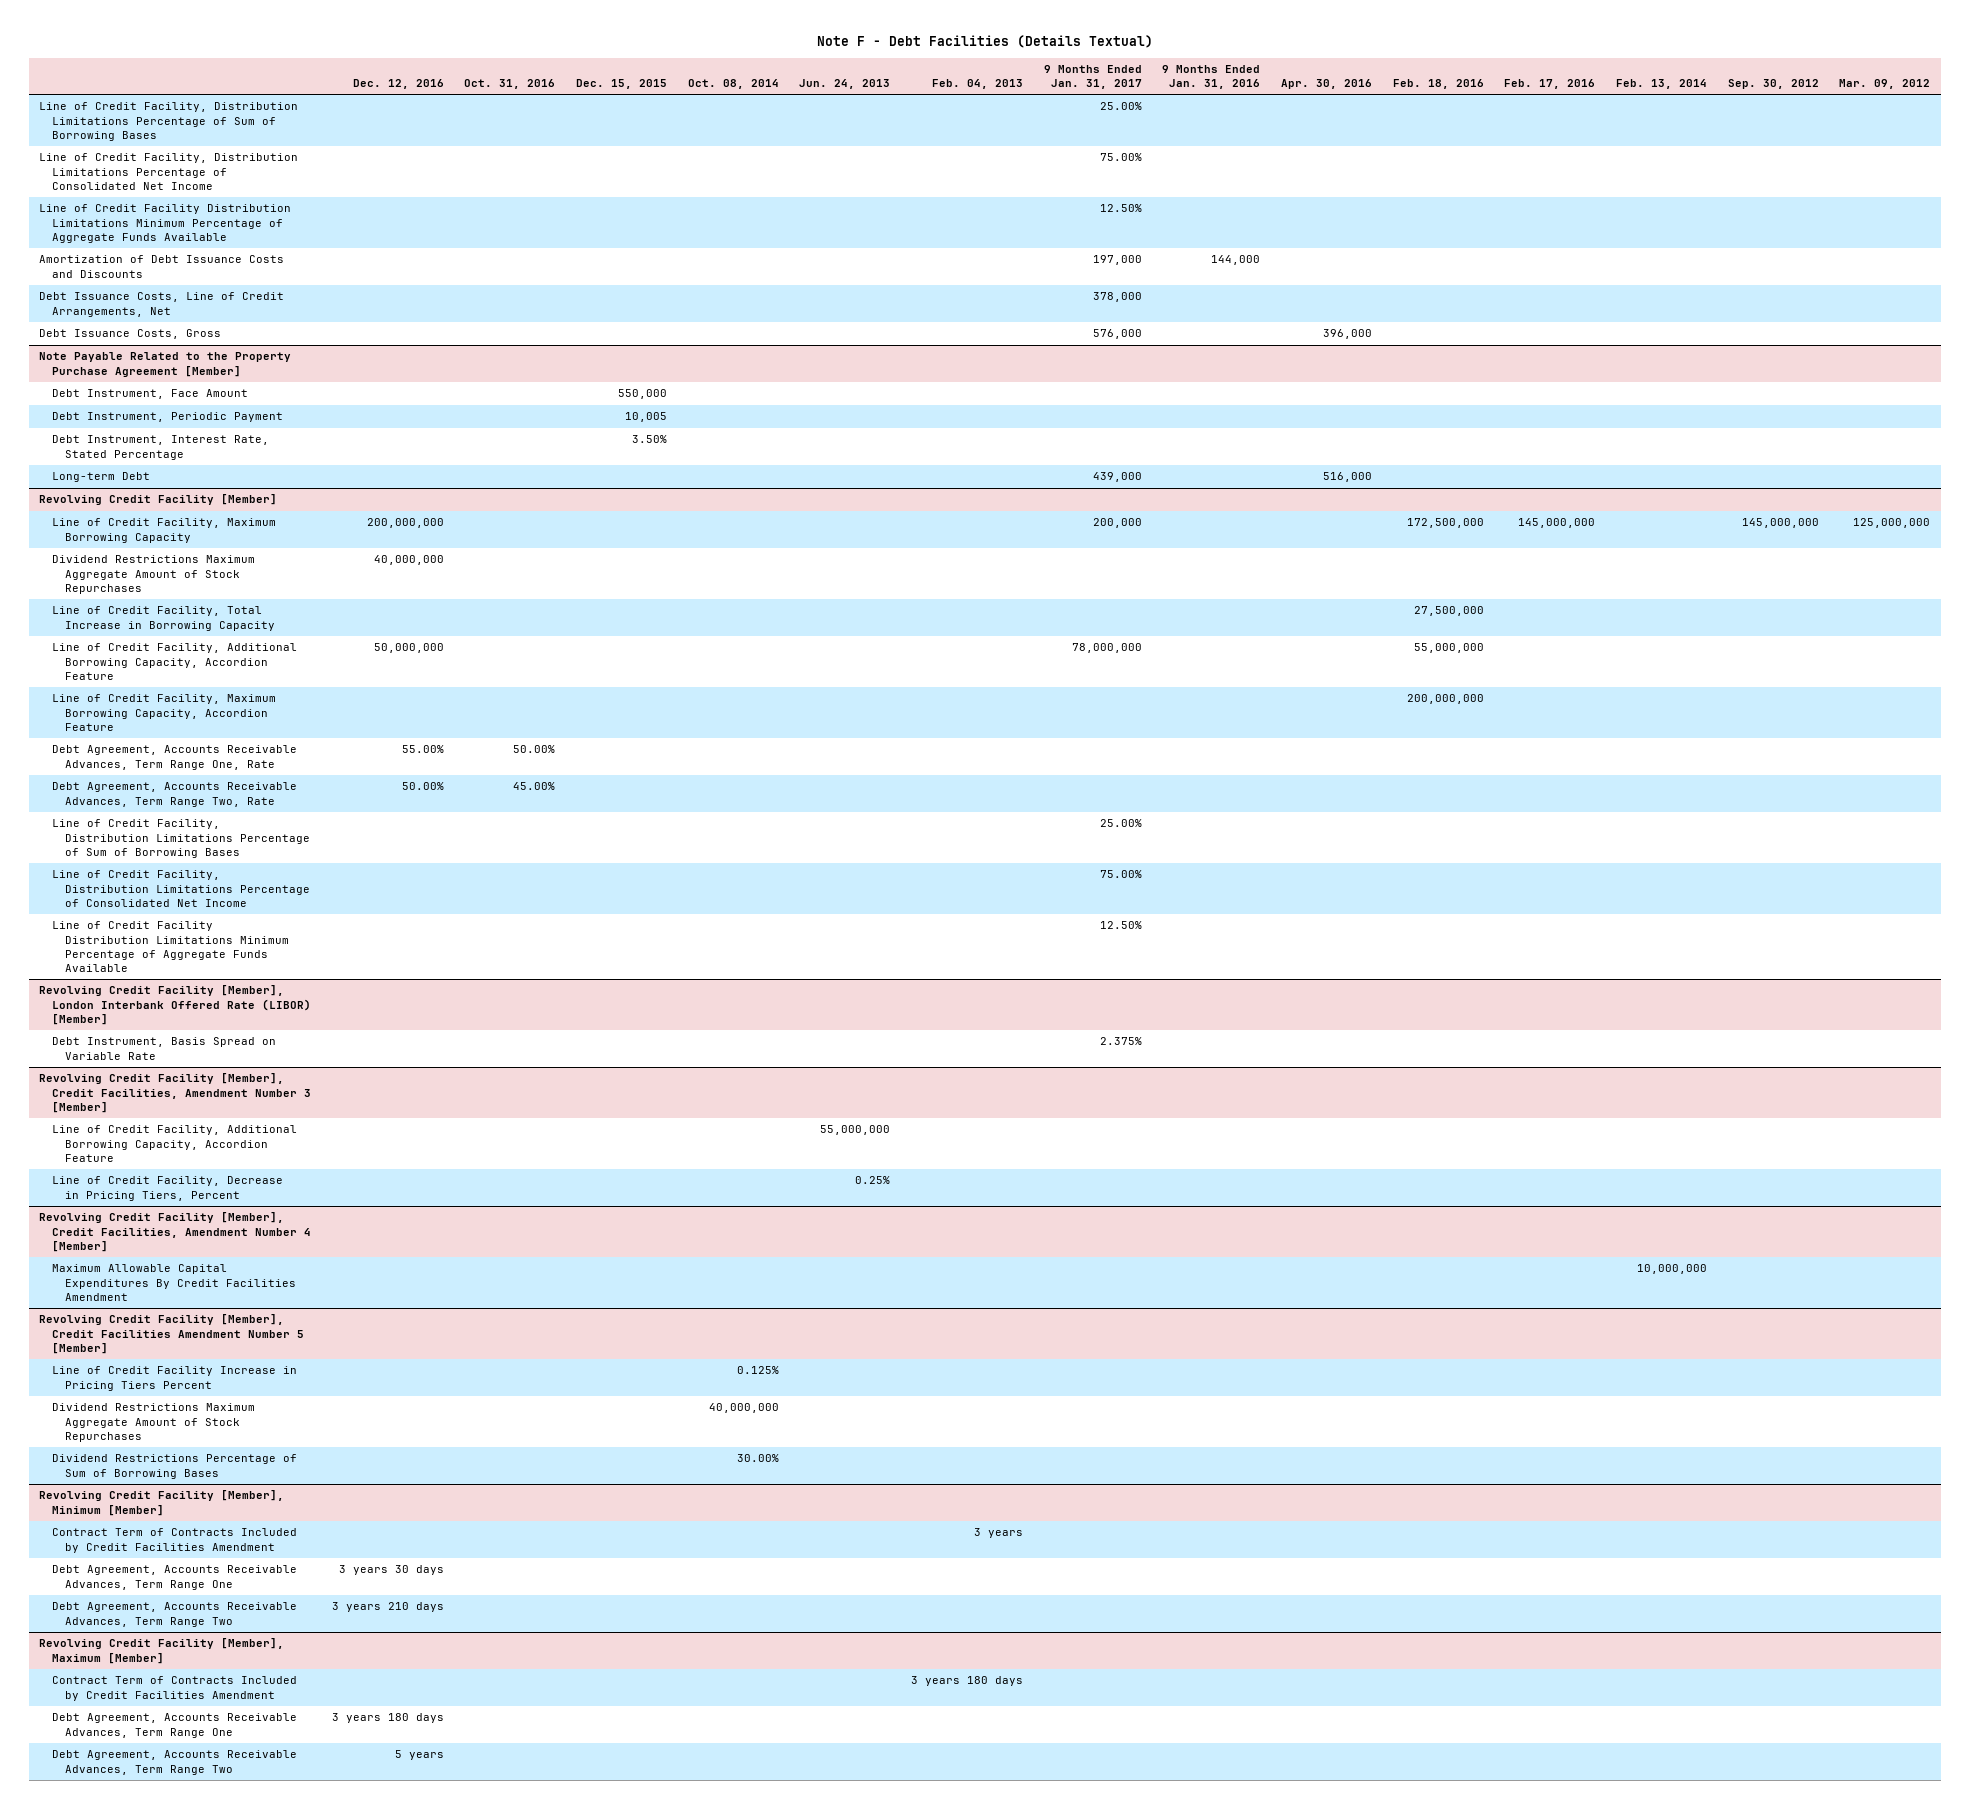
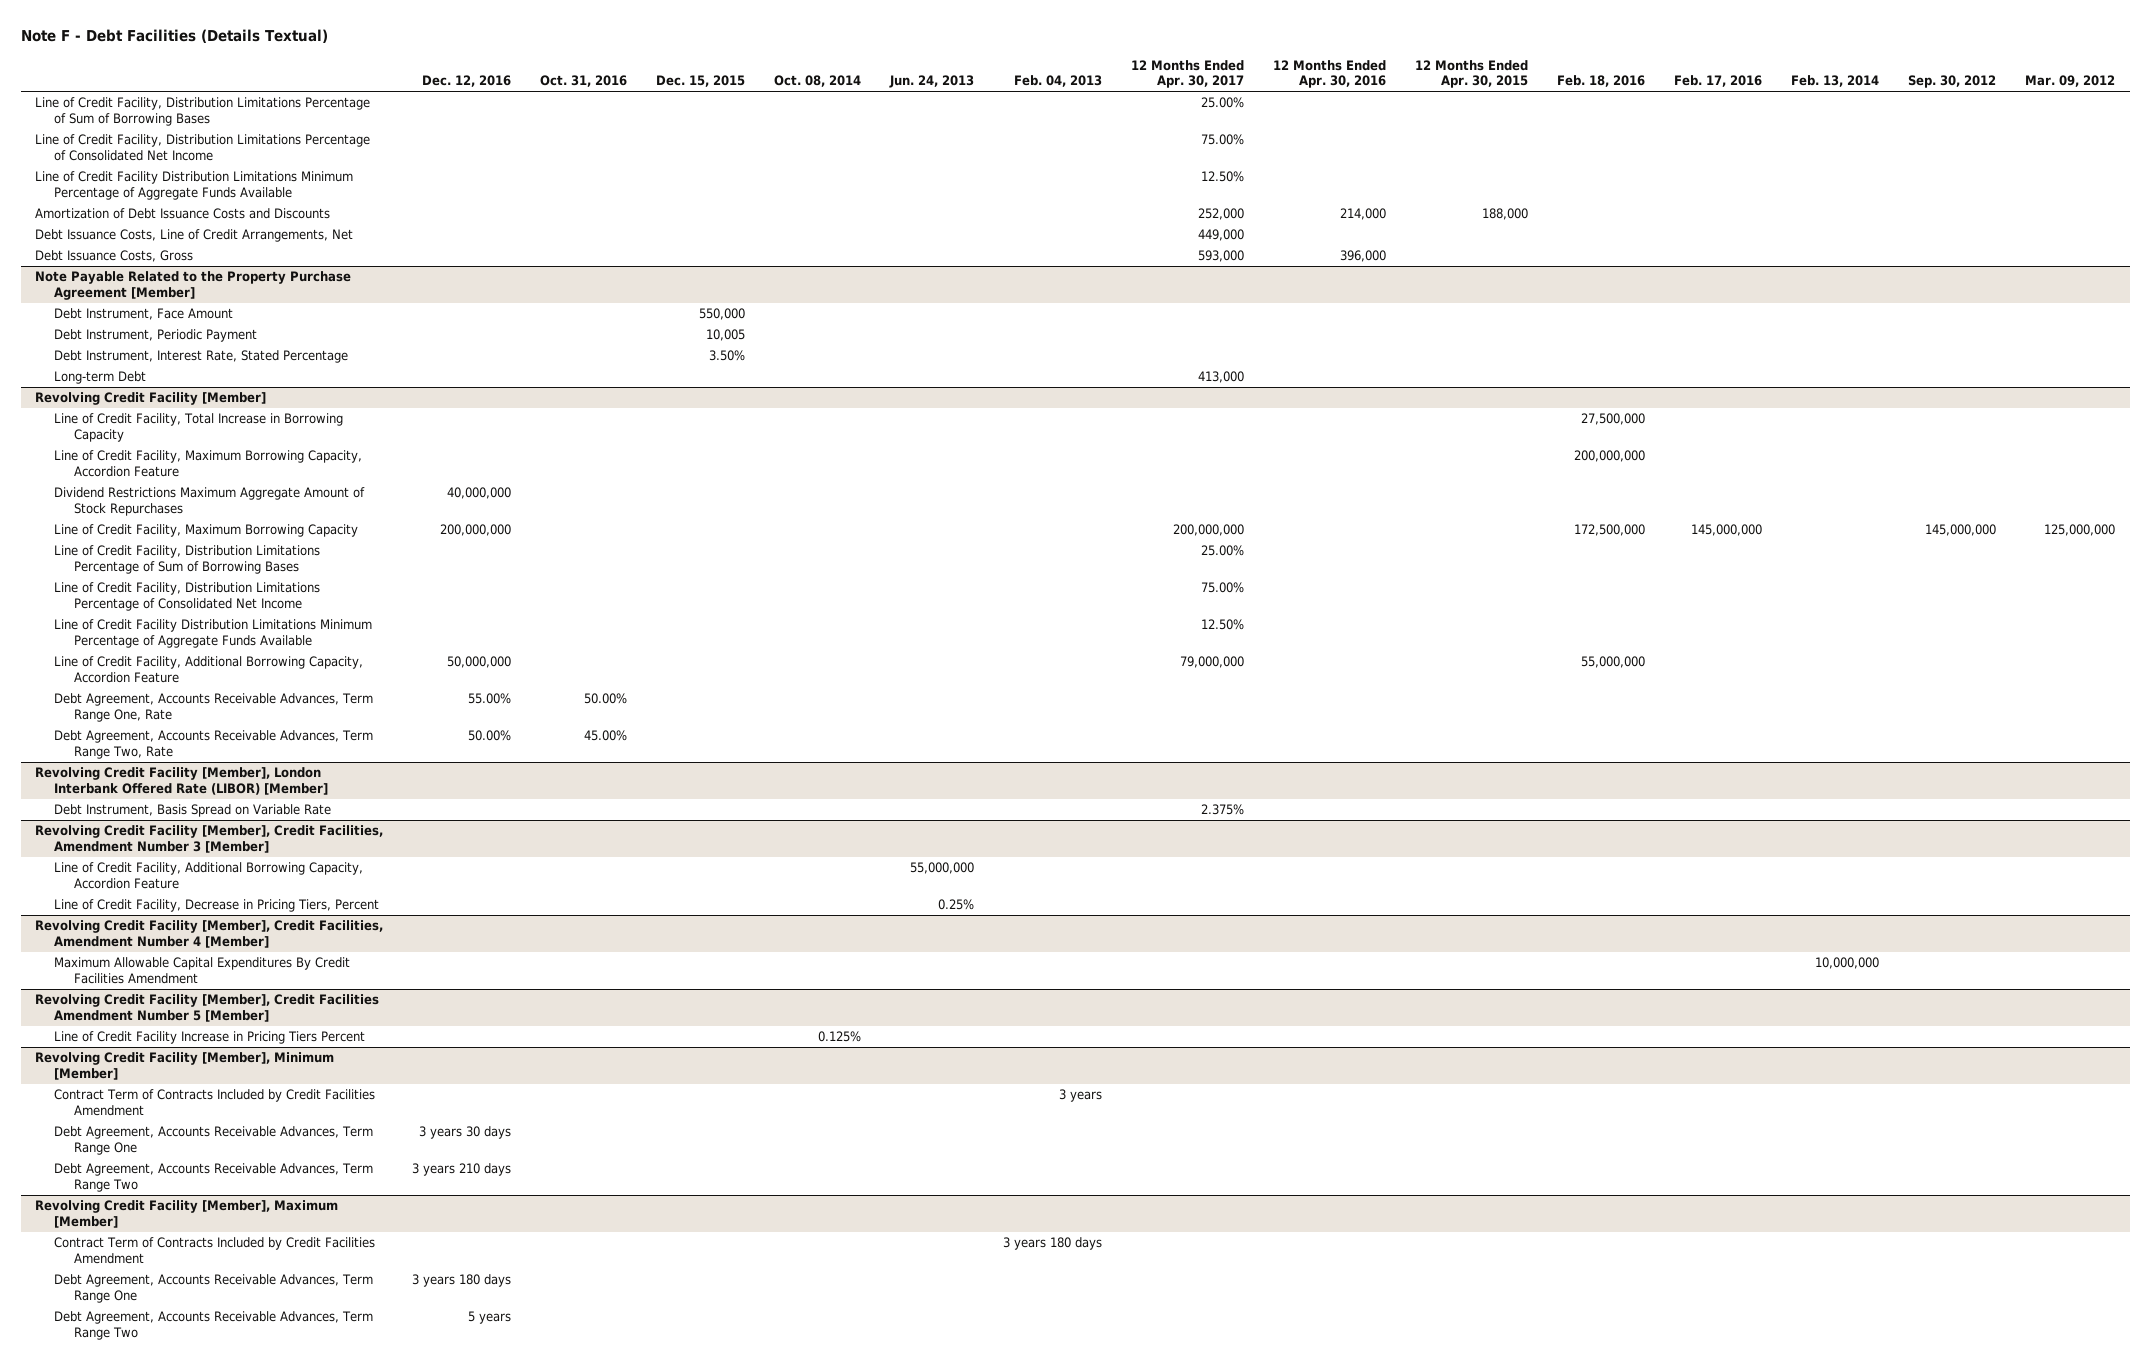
[1043,65,1142,90] 9 Months Ended Jan. 31, 2017 -> none
[1162,65,1261,90] 9 Months Ended Jan. 31, 2016 -> none
[1281,79,1373,90] Apr. 30, 2016 -> none
none -> [1131,59,1245,89] 12 Months Ended Apr. 30, 2017
none -> [1273,59,1387,89] 12 Months Ended Apr. 30, 2016
none -> [1415,59,1529,89] 12 Months Ended Apr. 30, 2015
[52,555,256,594] Dividend Restrictions Maximum Aggregate Amount of Stock Repurchases -> [54,487,366,516] Dividend Restrictions Maximum Aggregate Amount of Stock Repurchases
[52,518,277,543] Line of Credit Facility, Maximum Borrowing Capacity -> [54,524,359,538] Line of Credit Facility, Maximum Borrowing Capacity
[52,643,298,680] Line of Credit Facility, Additional Borrowing Capacity, Accordion Feature -> [54,656,364,683] Line of Credit Facility, Additional Borrowing Capacity, Accordion Feature
[52,745,298,770] Debt Agreement, Accounts Receivable Advances, Term Range One, Rate -> [54,693,374,722] Debt Agreement, Accounts Receivable Advances, Term Range One, Rate
[52,782,298,807] Debt Agreement, Accounts Receivable Advances, Term Range Two, Rate -> [54,730,374,759] Debt Agreement, Accounts Receivable Advances, Term Range Two, Rate
[52,1403,256,1442] Dividend Restrictions Maximum Aggregate Amount of Stock Repurchases -> none
[52,1454,298,1479] Dividend Restrictions Percentage of Sum of Borrowing Bases -> none

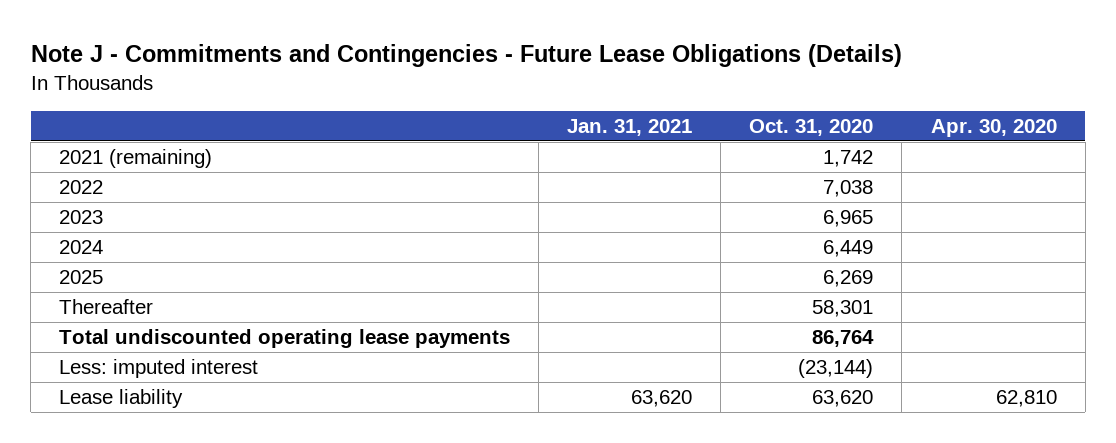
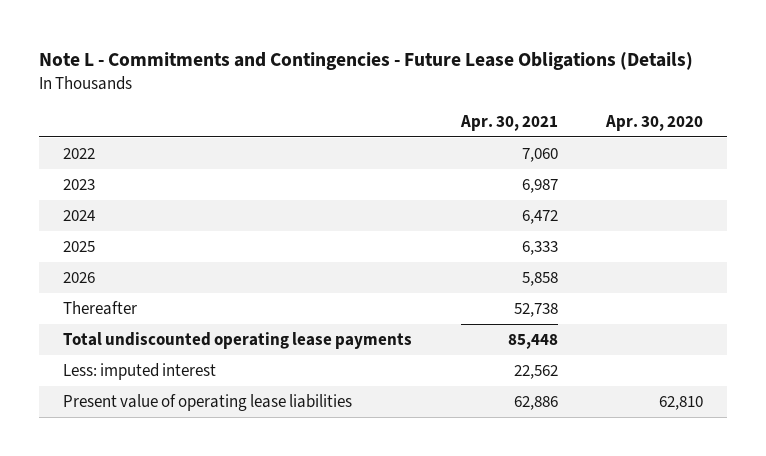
[30,44,902,68] Note J - Commitments and Contingencies - Future Lease Obligations (Details) -> [38,51,693,70] Note L - Commitments and Contingencies - Future Lease Obligations (Details)
[567,118,693,136] Jan. 31, 2021 -> none
[749,118,874,136] Oct. 31, 2020 -> none
none -> [459,114,558,131] Apr. 30, 2021
[59,149,213,169] 2021 (remaining) -> none
none -> [63,271,96,283] 2026
[59,389,184,409] Lease liability -> [63,393,353,411] Present value of operating lease liabilities

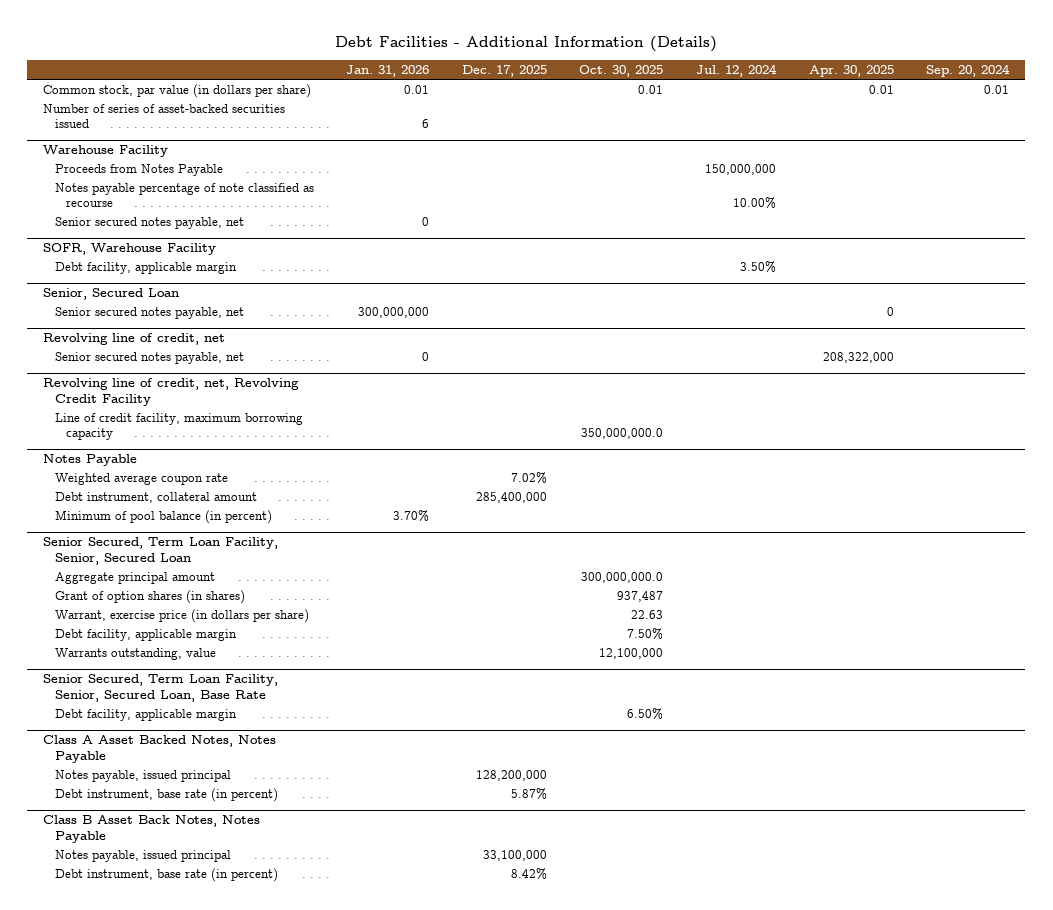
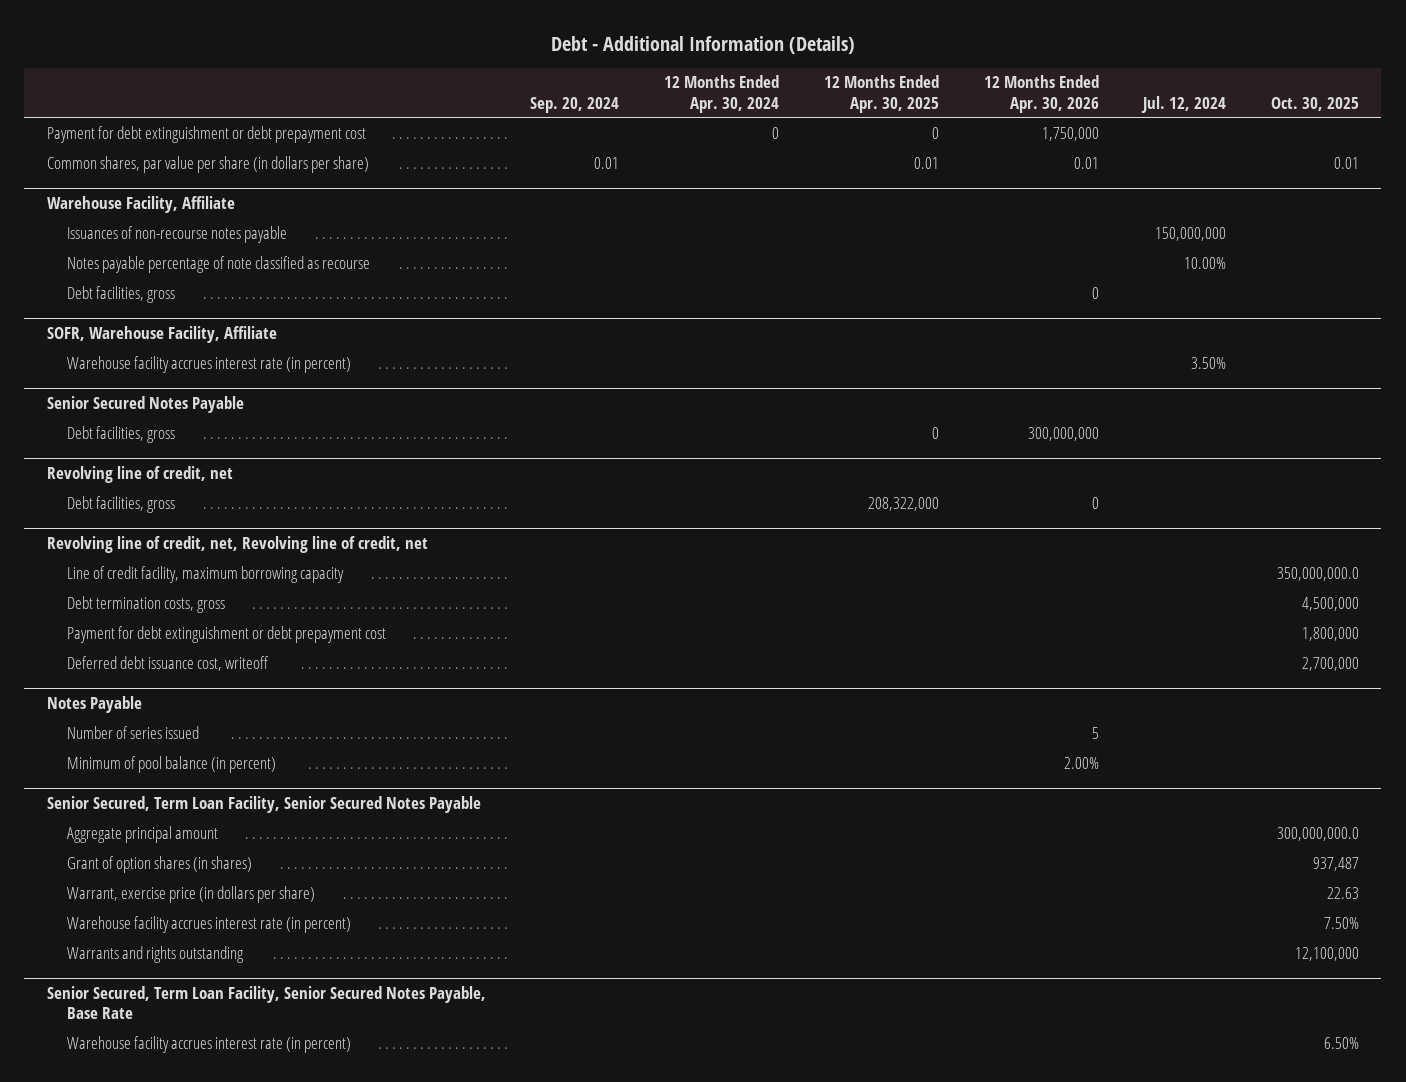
[335,36,718,53] Debt Facilities - Additional Information (Details) -> [550,35,855,54] Debt - Additional Information (Details)
[346,65,430,78] Jan. 31, 2026 -> none
[461,65,547,78] Dec. 17, 2025 -> none
[808,65,894,78] Apr. 30, 2025 -> none
none -> [664,75,780,113] 12 Months Ended Apr. 30, 2024
none -> [823,75,939,113] 12 Months Ended Apr. 30, 2025
none -> [983,75,1099,113] 12 Months Ended Apr. 30, 2026
[43,103,286,129] Number of series of asset-backed securities issued -> none
none -> [46,125,366,143] Payment for debt extinguishment or debt prepayment cost
[43,83,312,98] Common stock, par value (in dollars per share) -> [46,155,369,173] Common shares, par value per share (in dollars per share)
[43,145,169,158] Warehouse Facility -> [46,195,235,213] Warehouse Facility, Affiliate
[54,163,223,176] Proceeds from Notes Payable -> [66,225,287,243] Issuances of non-recourse notes payable
[54,216,244,229] Senior secured notes payable, net -> [66,285,175,303] Debt facilities, gross
[43,243,217,256] SOFR, Warehouse Facility -> [46,325,277,343] SOFR, Warehouse Facility, Affiliate
[54,261,237,274] Debt facility, applicable margin -> [66,355,351,373] Warehouse facility accrues interest rate (in percent)
[43,288,180,301] Senior, Secured Loan -> [46,395,244,413] Senior Secured Notes Payable
[54,306,244,319] Senior secured notes payable, net -> [66,425,175,443] Debt facilities, gross
[54,351,244,364] Senior secured notes payable, net -> [66,495,175,513] Debt facilities, gross
[43,378,300,406] Revolving line of credit, net, Revolving Credit Facility -> [46,535,428,553] Revolving line of credit, net, Revolving line of credit, net
none -> [66,595,225,613] Debt termination costs, gross
none -> [66,625,386,643] Payment for debt extinguishment or debt prepayment cost
none -> [66,655,269,671] Deferred debt issuance cost, writeoff
[54,472,228,485] Weighted average coupon rate -> none
[54,491,257,503] Debt instrument, collateral amount -> none
none -> [66,725,199,739] Number of series issued
[43,537,279,565] Senior Secured, Term Loan Facility, Senior, Secured Loan -> [46,795,481,813] Senior Secured, Term Loan Facility, Senior Secured Notes Payable
[43,735,277,763] Class A Asset Backed Notes, Notes Payable -> none
[54,769,231,782] Notes payable, issued principal -> none
[54,787,278,802] Debt instrument, base rate (in percent) -> none
[43,815,261,843] Class B Asset Back Notes, Notes Payable -> none
[54,849,231,862] Notes payable, issued principal -> none
[54,867,278,882] Debt instrument, base rate (in percent) -> none
[54,628,237,641] Debt facility, applicable margin -> [66,915,351,933] Warehouse facility accrues interest rate (in percent)
[54,647,216,660] Warrants outstanding, value -> [66,945,244,963] Warrants and rights outstanding
[43,674,279,702] Senior Secured, Term Loan Facility, Senior, Secured Loan, Base Rate -> [46,985,486,1020] Senior Secured, Term Loan Facility, Senior Secured Notes Payable, Base Rate
[54,708,237,721] Debt facility, applicable margin -> [66,1035,351,1053] Warehouse facility accrues interest rate (in percent)

